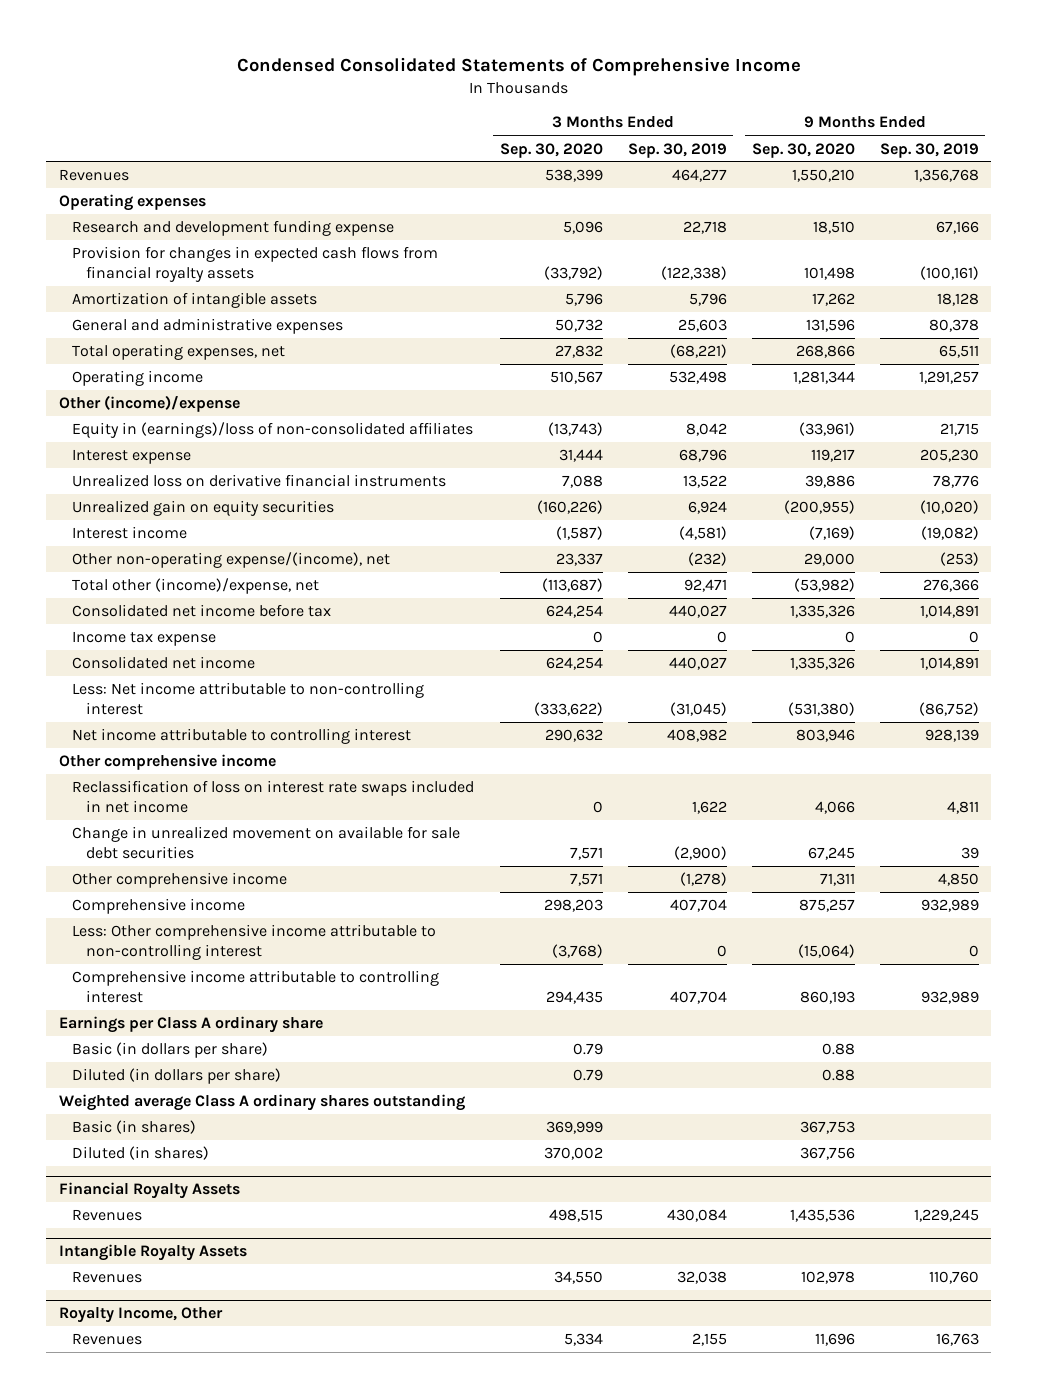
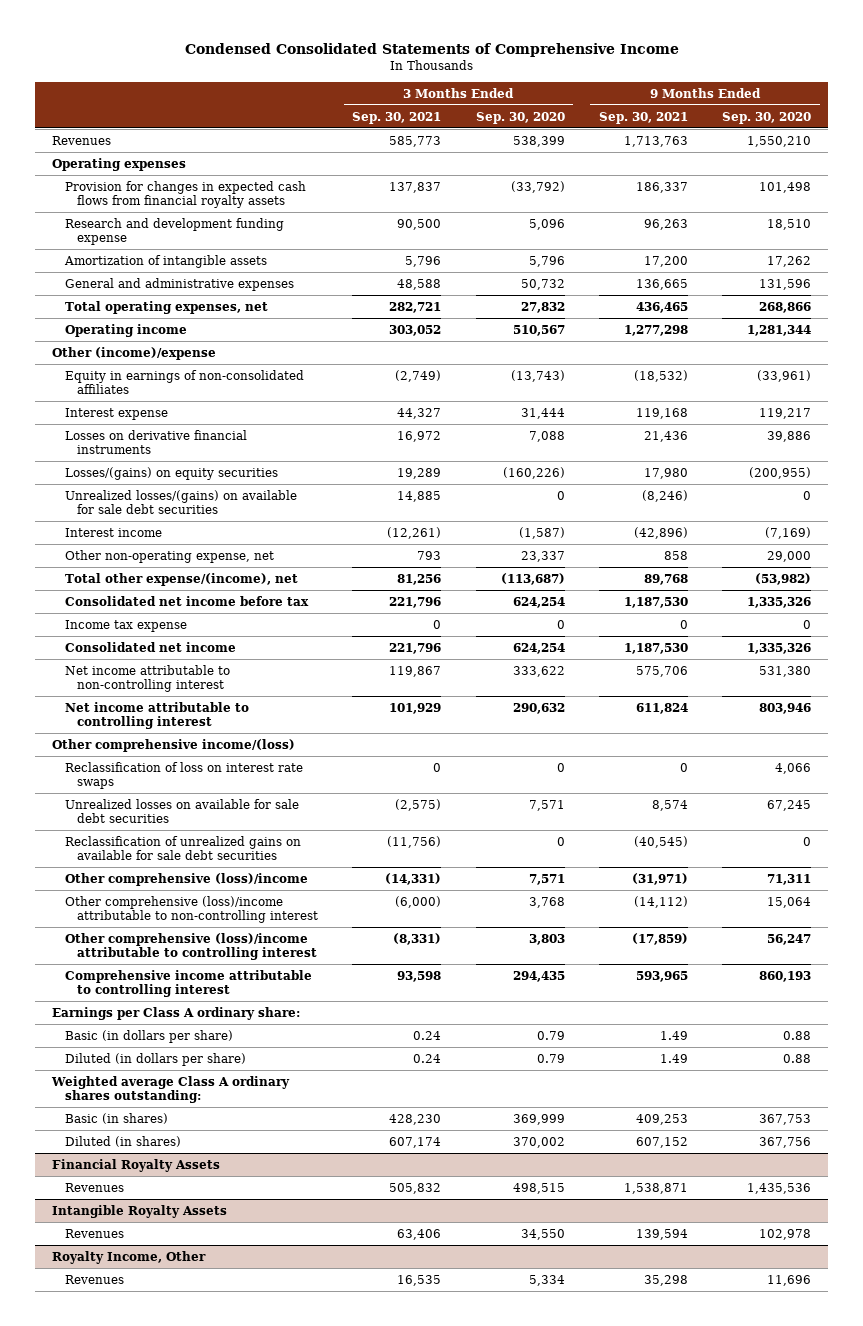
[627,142,727,158] Sep. 30, 2019 -> none
[879,142,979,158] Sep. 30, 2019 -> none
none -> [352,111,442,124] Sep. 30, 2021
none -> [598,111,688,124] Sep. 30, 2021
[72,220,395,237] Research and development funding expense -> [64,217,284,245] Research and development funding expense
[72,422,474,439] Equity in (earnings)/loss of non-consolidated affiliates -> [64,369,304,394] Equity in earnings of non-consolidated affiliates
[72,474,447,488] Unrealized loss on derivative financial instruments -> [64,429,247,454] Losses on derivative financial instruments
[72,500,335,517] Unrealized gain on equity securities -> [64,466,278,480] Losses/(gains) on equity securities
none -> [64,489,297,514] Unrealized losses/(gains) on available for sale debt securities
[72,552,391,569] Other non-operating expense/(income), net -> [64,549,274,563] Other non-operating expense, net
[72,578,320,595] Total other (income)/expense, net -> [64,572,298,586] Total other expense/(income), net
[72,682,425,716] Less: Net income attributable to non-controlling interest -> [64,664,230,692] Net income attributable to non-controlling interest
[533,702,603,717] (333,622) -> [512,665,565,677] 333,622
[787,702,855,717] (531,380) -> [759,665,812,677] 531,380
[72,898,246,915] Comprehensive income -> none
[58,754,276,771] Other comprehensive income -> [52,738,296,752] Other comprehensive income/(loss)
[72,780,475,814] Reclassification of loss on interest rate swaps included in net income -> [64,761,303,789] Reclassification of loss on interest rate swaps
[72,826,461,860] Change in unrealized movement on available for sale debt securities -> [64,798,299,823] Unrealized losses on available for sale debt securities
none -> [64,835,301,860] Reclassification of unrealized gains on available for sale debt securities
[72,872,288,889] Other comprehensive income -> [64,872,308,886] Other comprehensive (loss)/income
[72,924,437,961] Less: Other comprehensive income attributable to non-controlling interest -> [64,895,319,923] Other comprehensive (loss)/income attributable to non-controlling interest
[551,944,603,959] (3,768) -> [528,896,565,908] 3,768
[797,944,855,959] (15,064) -> [767,896,812,908] 15,064
none -> [64,932,318,960] Other comprehensive (loss)/income attributable to controlling interest
[58,1016,323,1034] Earnings per Class A ordinary share -> [52,1006,301,1020] Earnings per Class A ordinary share:
[58,1094,465,1112] Weighted average Class A ordinary shares outstanding -> [51,1075,291,1103] Weighted average Class A ordinary shares outstanding:

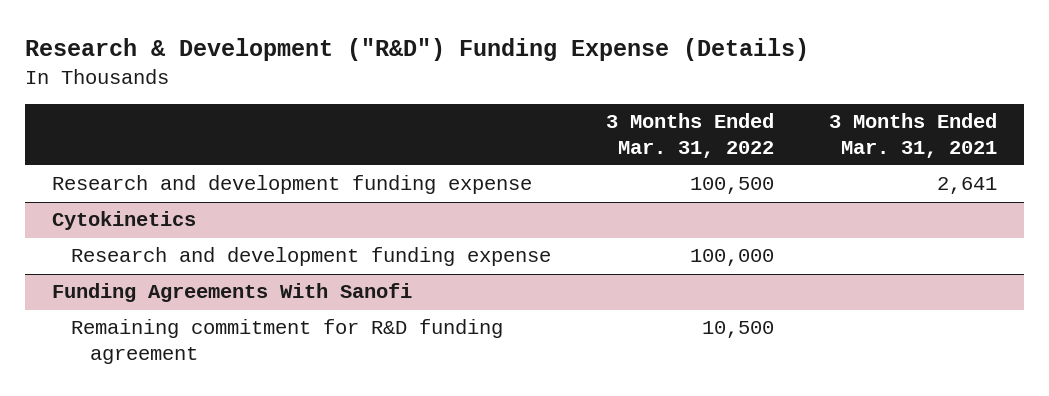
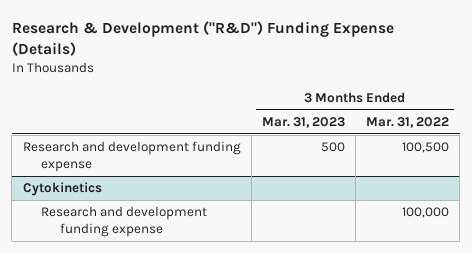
[828,113,997,158] 3 Months Ended Mar. 31, 2021 -> none
none -> [261,116,345,128] Mar. 31, 2023
[51,283,412,303] Funding Agreements With Sanofi -> none
[71,319,504,364] Remaining commitment for R&D funding agreement -> none

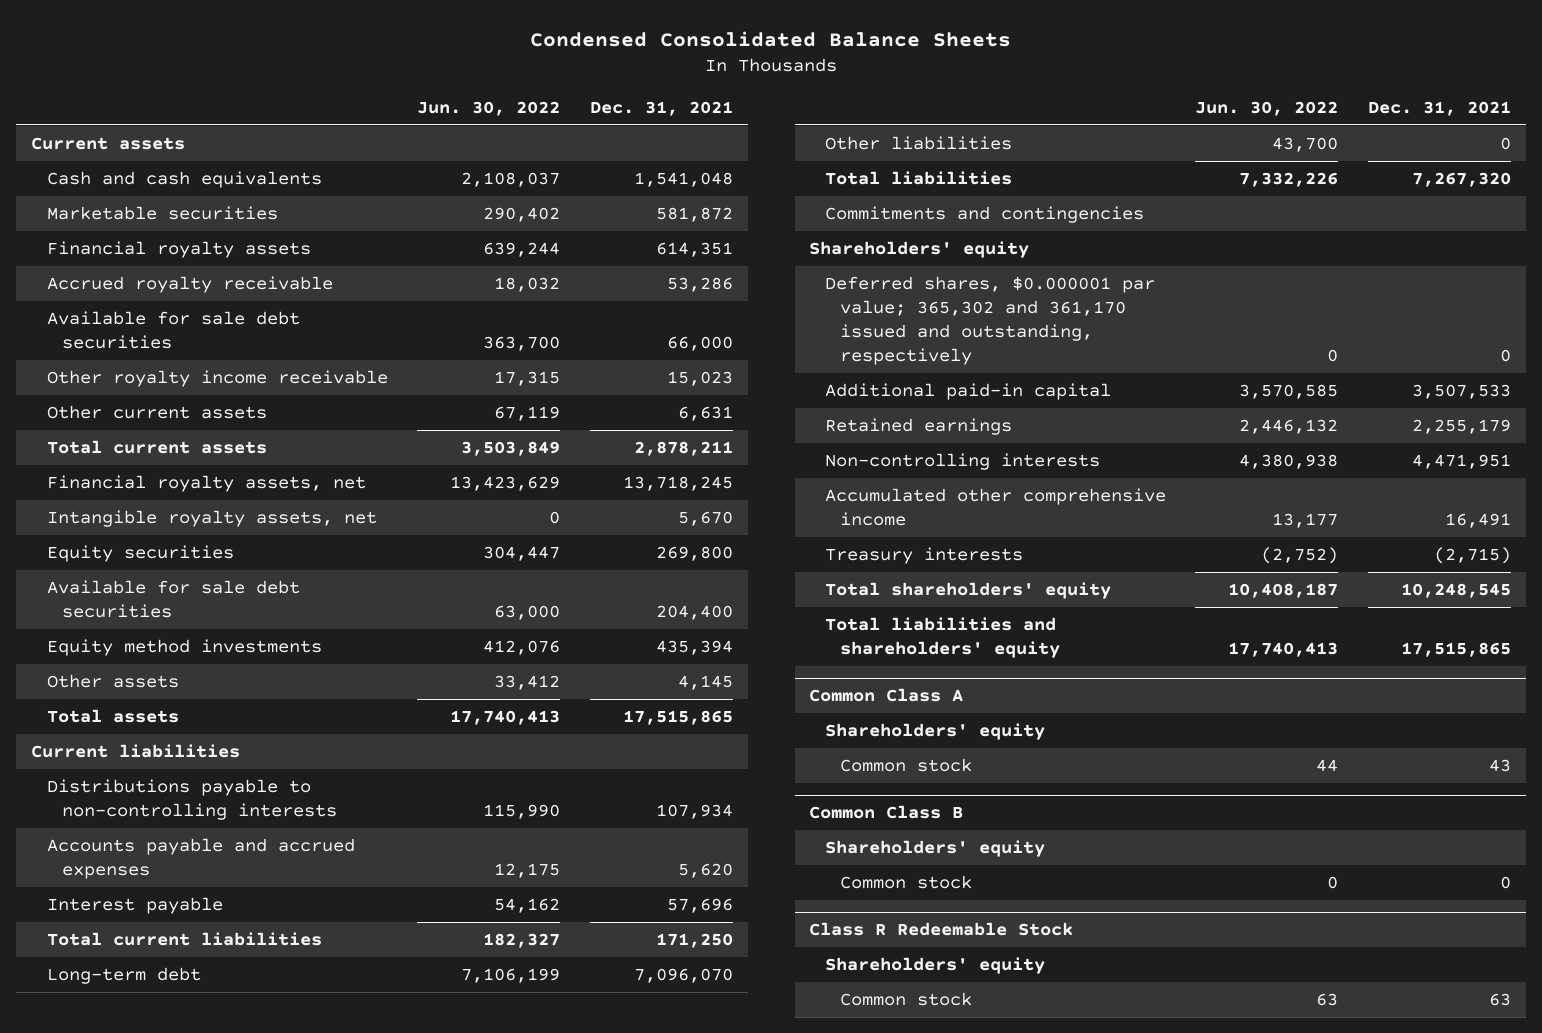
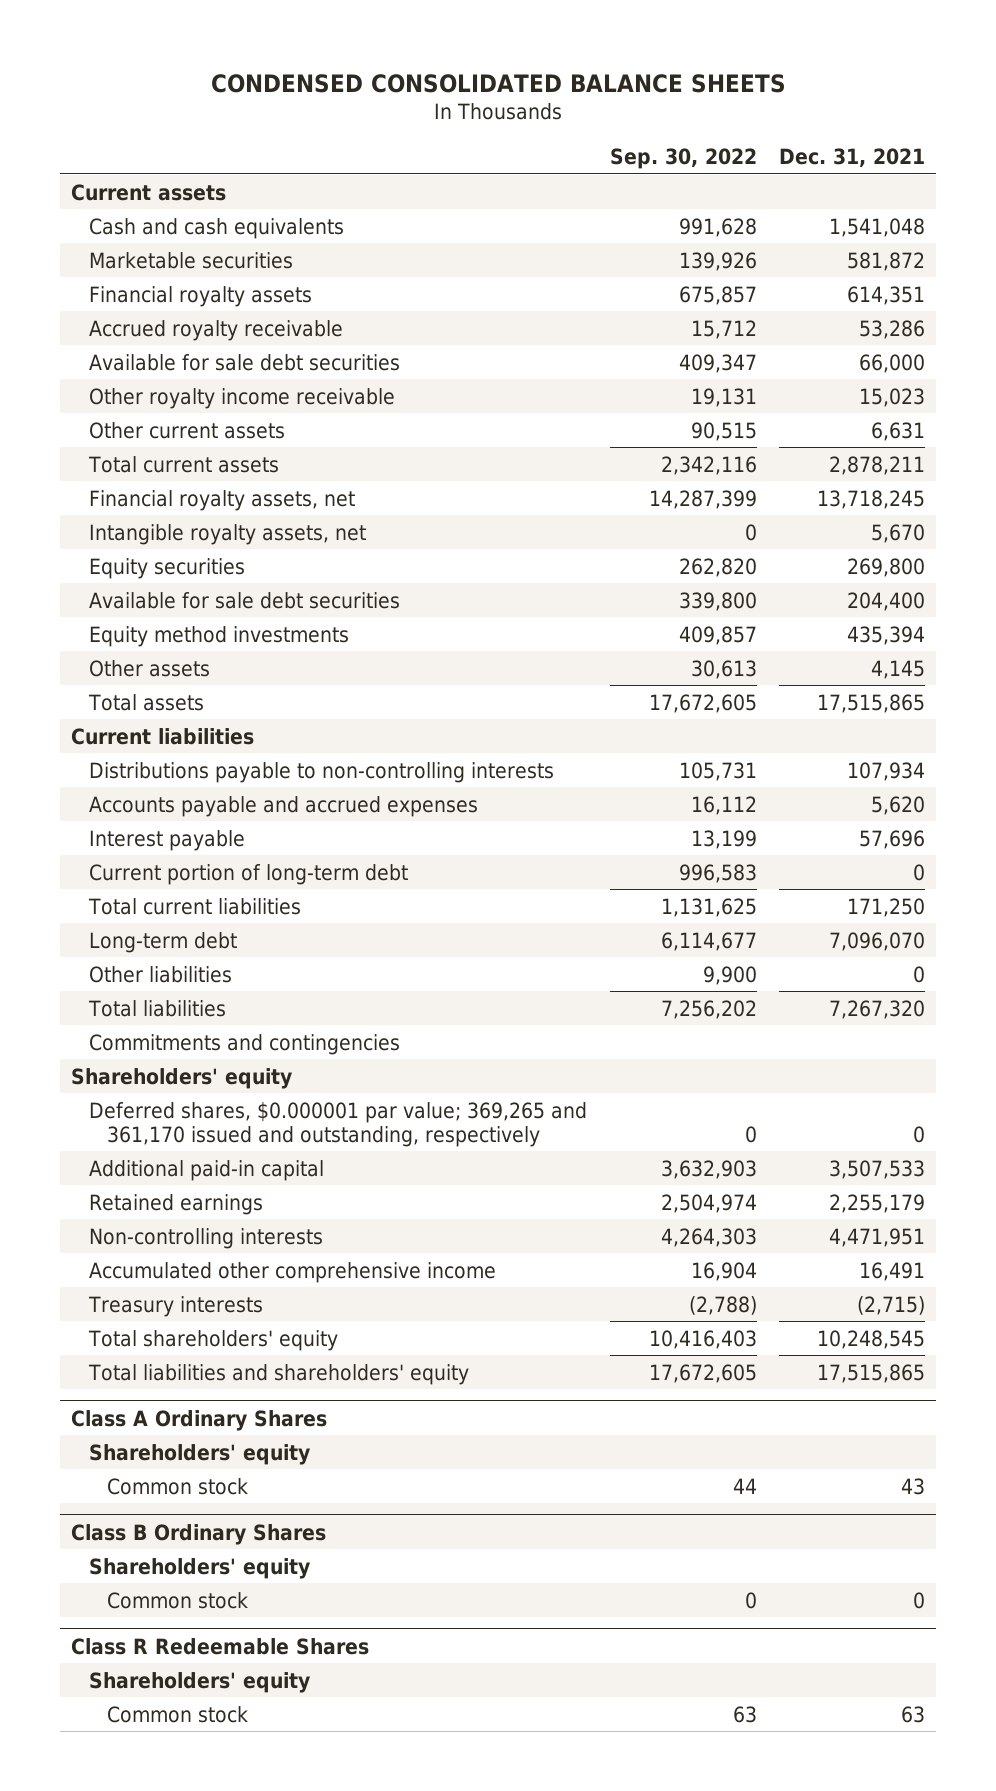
[530,30,1012,47] Condensed Consolidated Balance Sheets -> [211,73,787,93] CONDENSED CONSOLIDATED BALANCE SHEETS
[417,100,561,116] Jun. 30, 2022 -> none
none -> [609,148,757,170] Sep. 30, 2022
none -> [89,863,409,885] Current portion of long-term debt
[824,275,1155,366] Deferred shares, $0.000001 par value; 365,302 and 361,170 issued and outstanding, respectively -> [89,1101,588,1147] Deferred shares, $0.000001 par value; 369,265 and 361,170 issued and outstanding, respectively
[809,688,964,703] Common Class A -> [71,1409,328,1431] Class A Ordinary Shares
[809,805,964,820] Common Class B -> [71,1523,327,1545] Class B Ordinary Shares
[809,922,1074,937] Class R Redeemable Stock -> [71,1637,370,1655] Class R Redeemable Shares

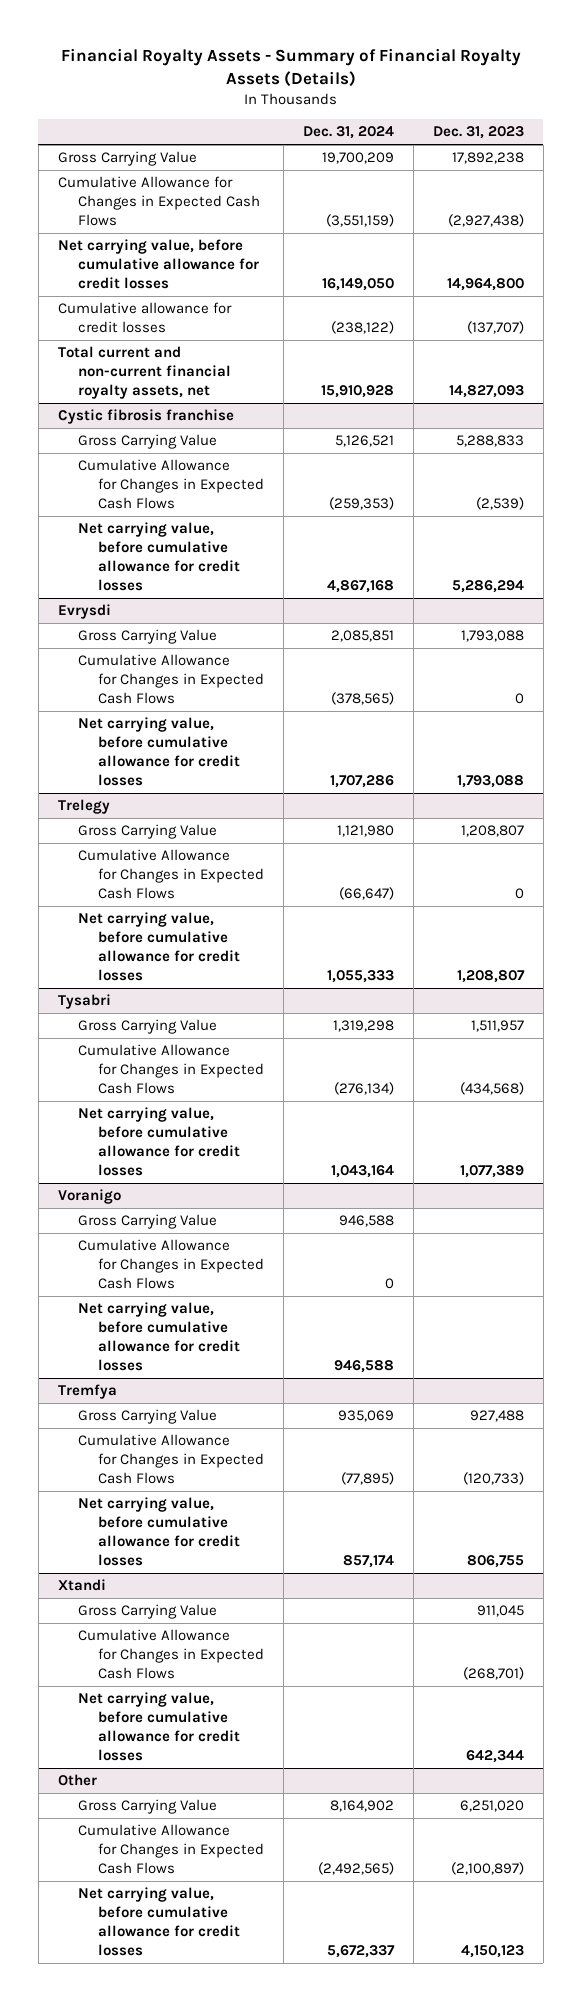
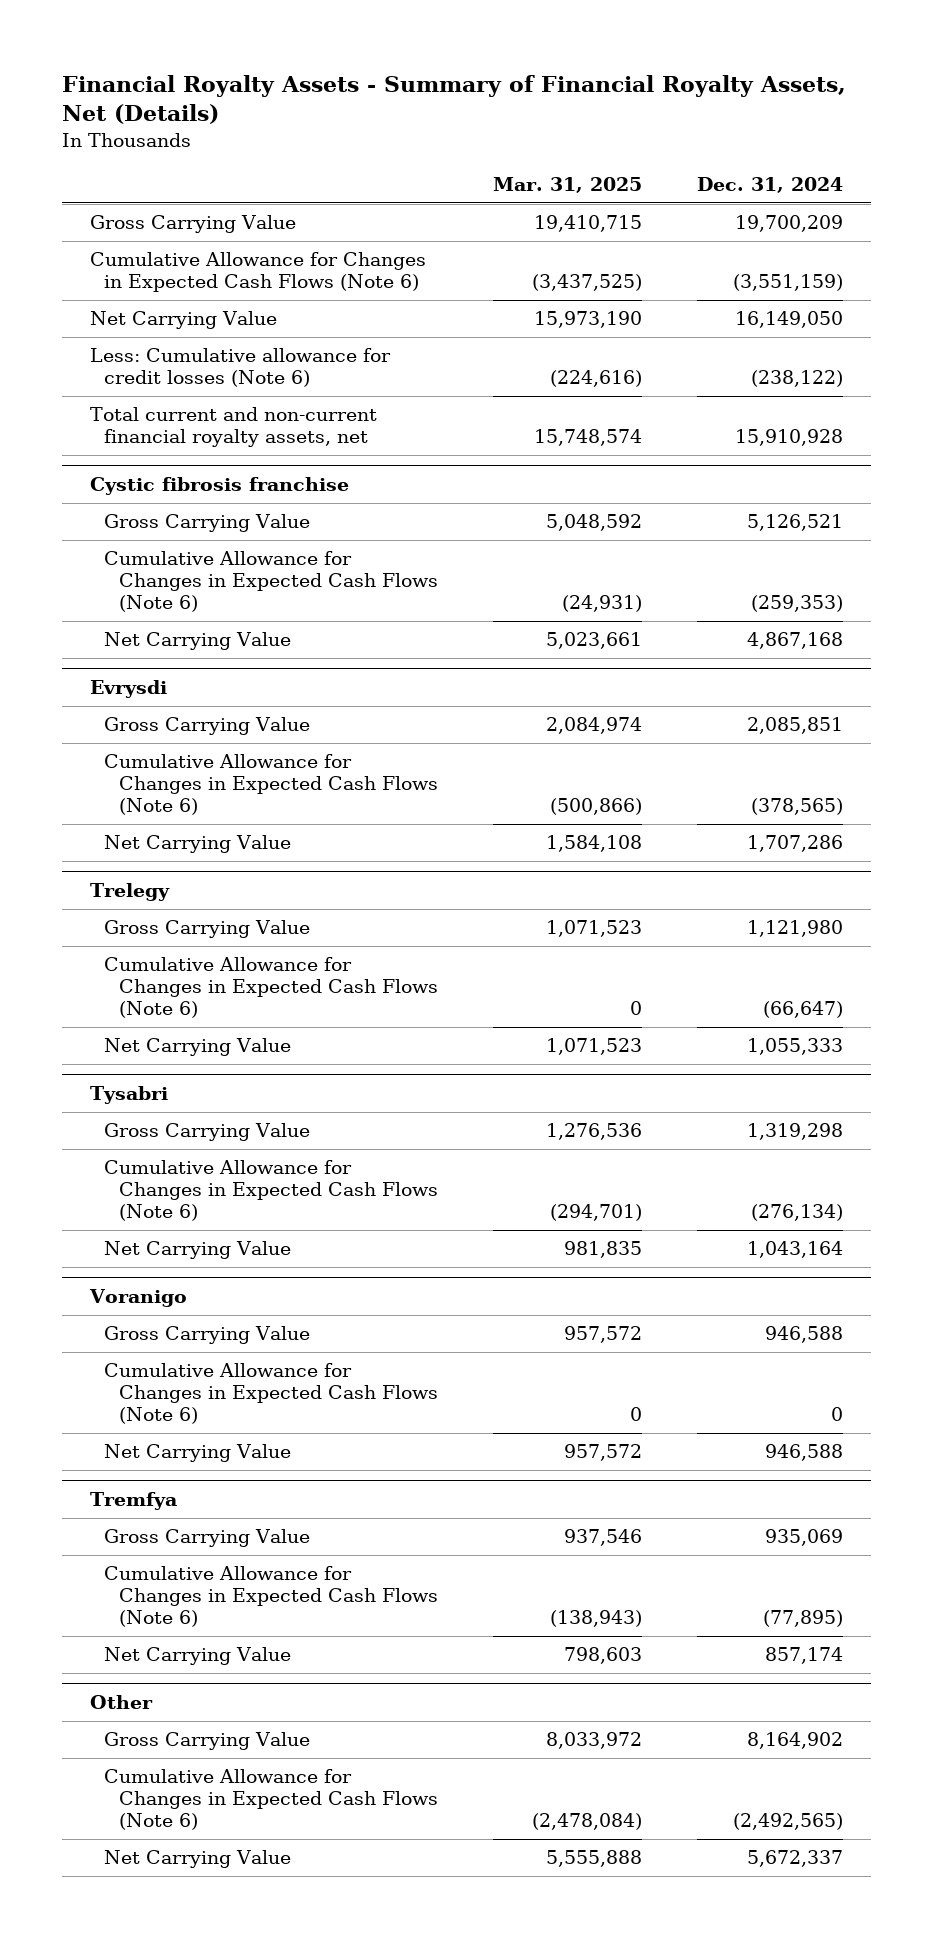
[60,48,521,88] Financial Royalty Assets - Summary of Financial Royalty Assets (Details) -> [62,74,847,125] Financial Royalty Assets - Summary of Financial Royalty Assets, Net (Details)
[432,126,524,140] Dec. 31, 2023 -> none
none -> [492,177,642,194] Mar. 31, 2025
[57,176,260,227] Cumulative Allowance for Changes in Expected Cash Flows -> [90,252,427,293] Cumulative Allowance for Changes in Expected Cash Flows (Note 6)
[57,239,259,290] Net carrying value, before cumulative allowance for credit losses -> [90,311,278,330] Net Carrying Value
[57,302,232,334] Cumulative allowance for credit losses -> [90,348,392,388] Less: Cumulative allowance for credit losses (Note 6)
[77,459,264,510] Cumulative Allowance for Changes in Expected Cash Flows -> [104,551,438,613] Cumulative Allowance for Changes in Expected Cash Flows (Note 6)
[77,522,240,591] Net carrying value, before cumulative allowance for credit losses -> [104,632,292,651] Net Carrying Value
[77,654,264,705] Cumulative Allowance for Changes in Expected Cash Flows -> [104,754,438,816] Cumulative Allowance for Changes in Expected Cash Flows (Note 6)
[77,717,240,786] Net carrying value, before cumulative allowance for credit losses -> [104,835,292,854] Net Carrying Value
[77,849,264,900] Cumulative Allowance for Changes in Expected Cash Flows -> [104,957,438,1019] Cumulative Allowance for Changes in Expected Cash Flows (Note 6)
[77,912,240,981] Net carrying value, before cumulative allowance for credit losses -> [104,1038,292,1057] Net Carrying Value
[77,1044,264,1095] Cumulative Allowance for Changes in Expected Cash Flows -> [104,1160,438,1222] Cumulative Allowance for Changes in Expected Cash Flows (Note 6)
[77,1107,240,1176] Net carrying value, before cumulative allowance for credit losses -> [104,1241,292,1260] Net Carrying Value
[77,1239,264,1290] Cumulative Allowance for Changes in Expected Cash Flows -> [104,1363,438,1425] Cumulative Allowance for Changes in Expected Cash Flows (Note 6)
[77,1302,240,1371] Net carrying value, before cumulative allowance for credit losses -> [104,1444,292,1463] Net Carrying Value
[57,1579,106,1592] Xtandi -> none
[77,1604,217,1620] Gross Carrying Value -> none
[77,1629,264,1680] Cumulative Allowance for Changes in Expected Cash Flows -> none
[77,1692,240,1761] Net carrying value, before cumulative allowance for credit losses -> none
[77,1434,264,1485] Cumulative Allowance for Changes in Expected Cash Flows -> [104,1566,438,1628] Cumulative Allowance for Changes in Expected Cash Flows (Note 6)
[77,1497,240,1566] Net carrying value, before cumulative allowance for credit losses -> [104,1647,292,1666] Net Carrying Value
[77,1824,264,1875] Cumulative Allowance for Changes in Expected Cash Flows -> [104,1769,438,1831] Cumulative Allowance for Changes in Expected Cash Flows (Note 6)
[77,1887,240,1956] Net carrying value, before cumulative allowance for credit losses -> [104,1850,292,1869] Net Carrying Value

